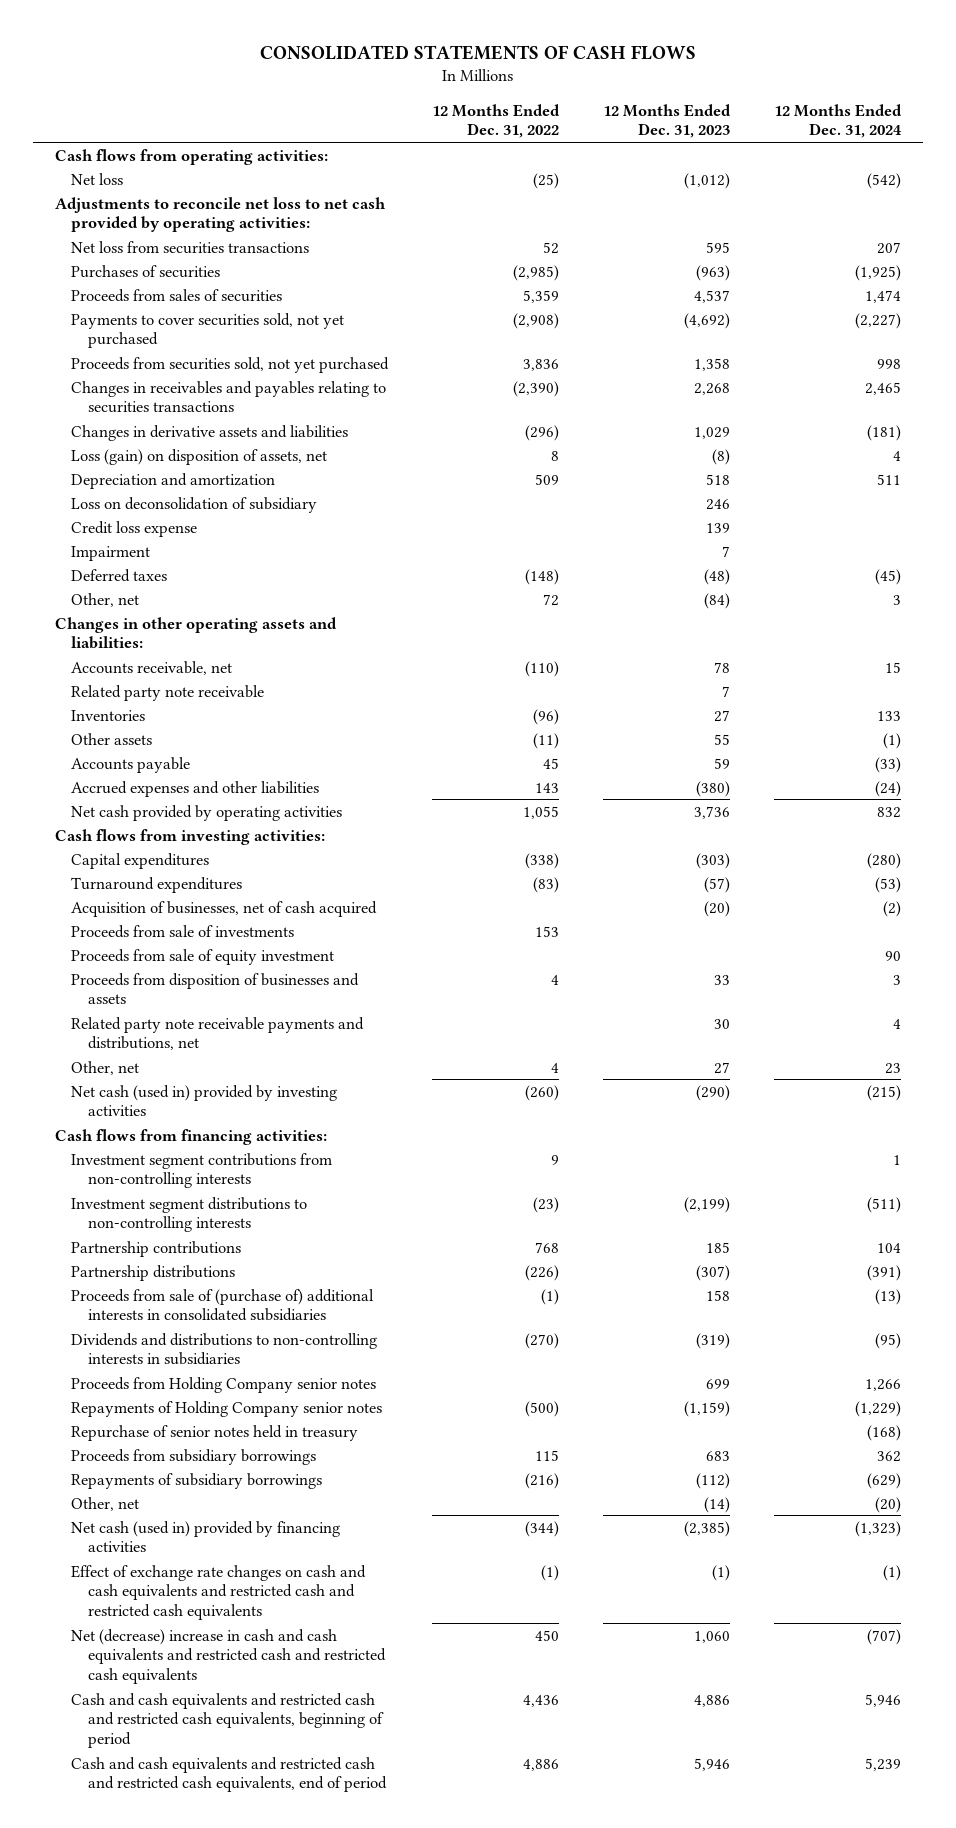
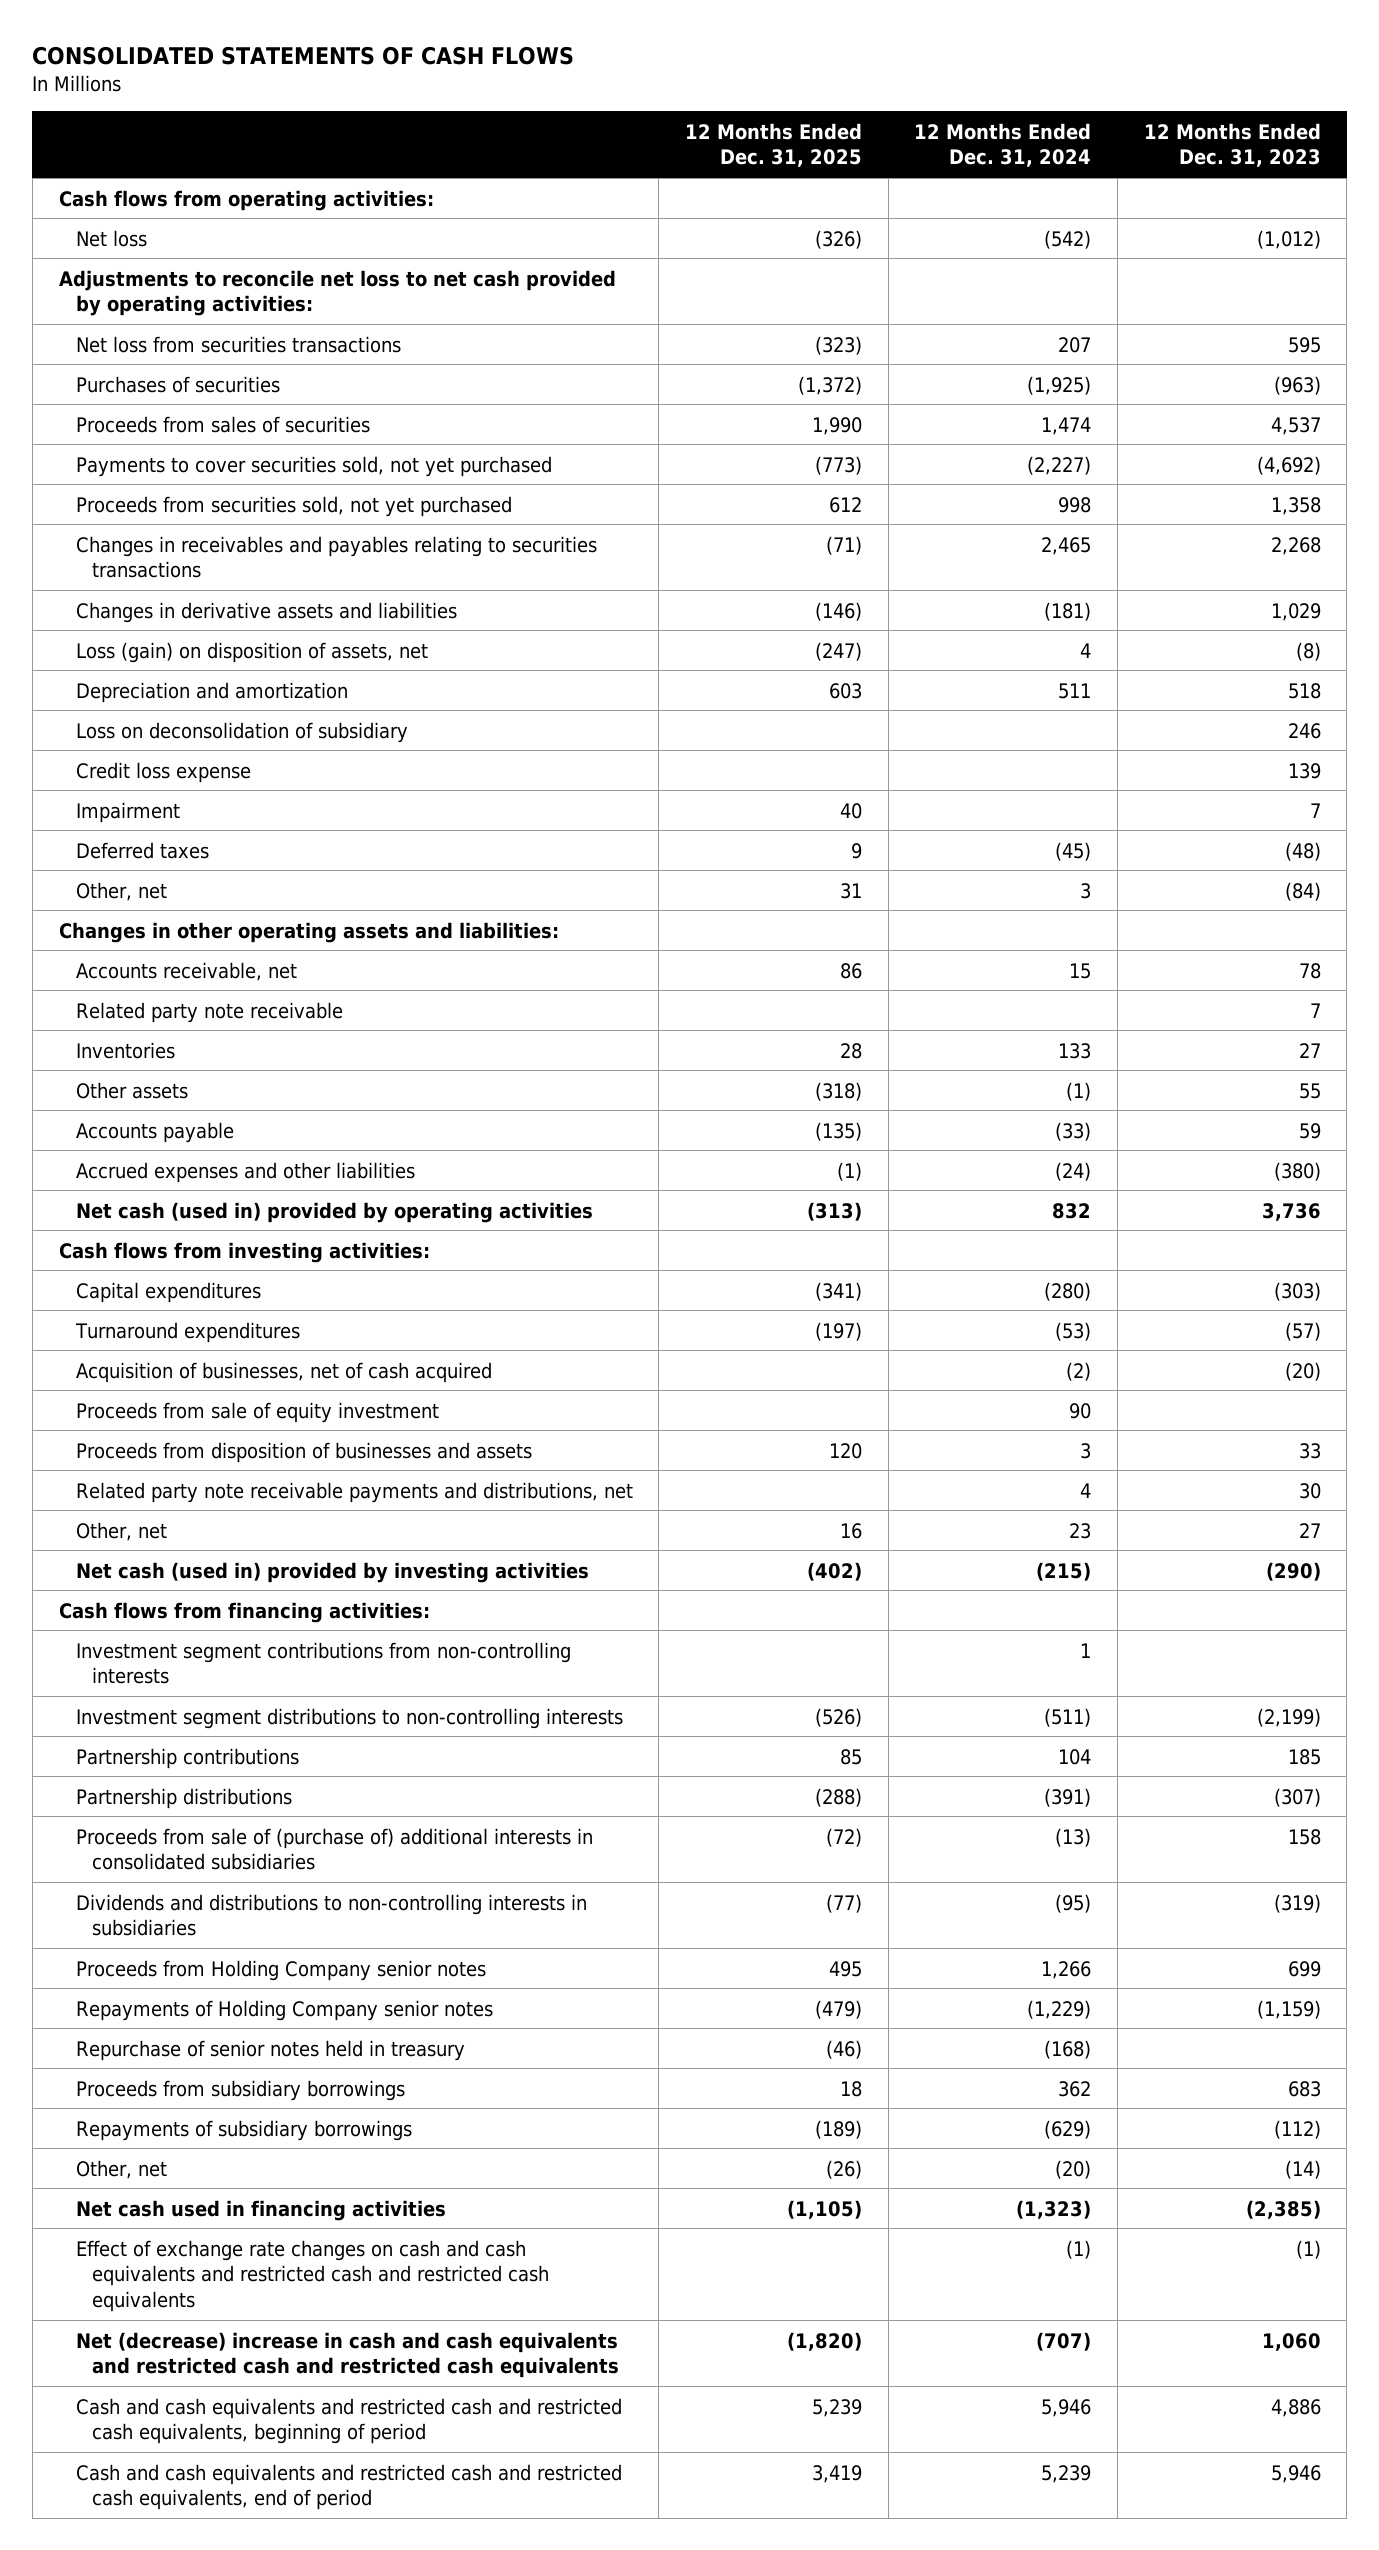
[432,103,561,139] 12 Months Ended Dec. 31, 2022 -> none
none -> [684,122,862,168] 12 Months Ended Dec. 31, 2025
[71,804,343,821] Net cash provided by operating activities -> [75,1201,593,1223] Net cash (used in) provided by operating activities
[71,924,295,938] Proceeds from sale of investments -> none
[71,1520,341,1553] Net cash (used in) provided by financing activities -> [75,2199,446,2221] Net cash used in financing activities

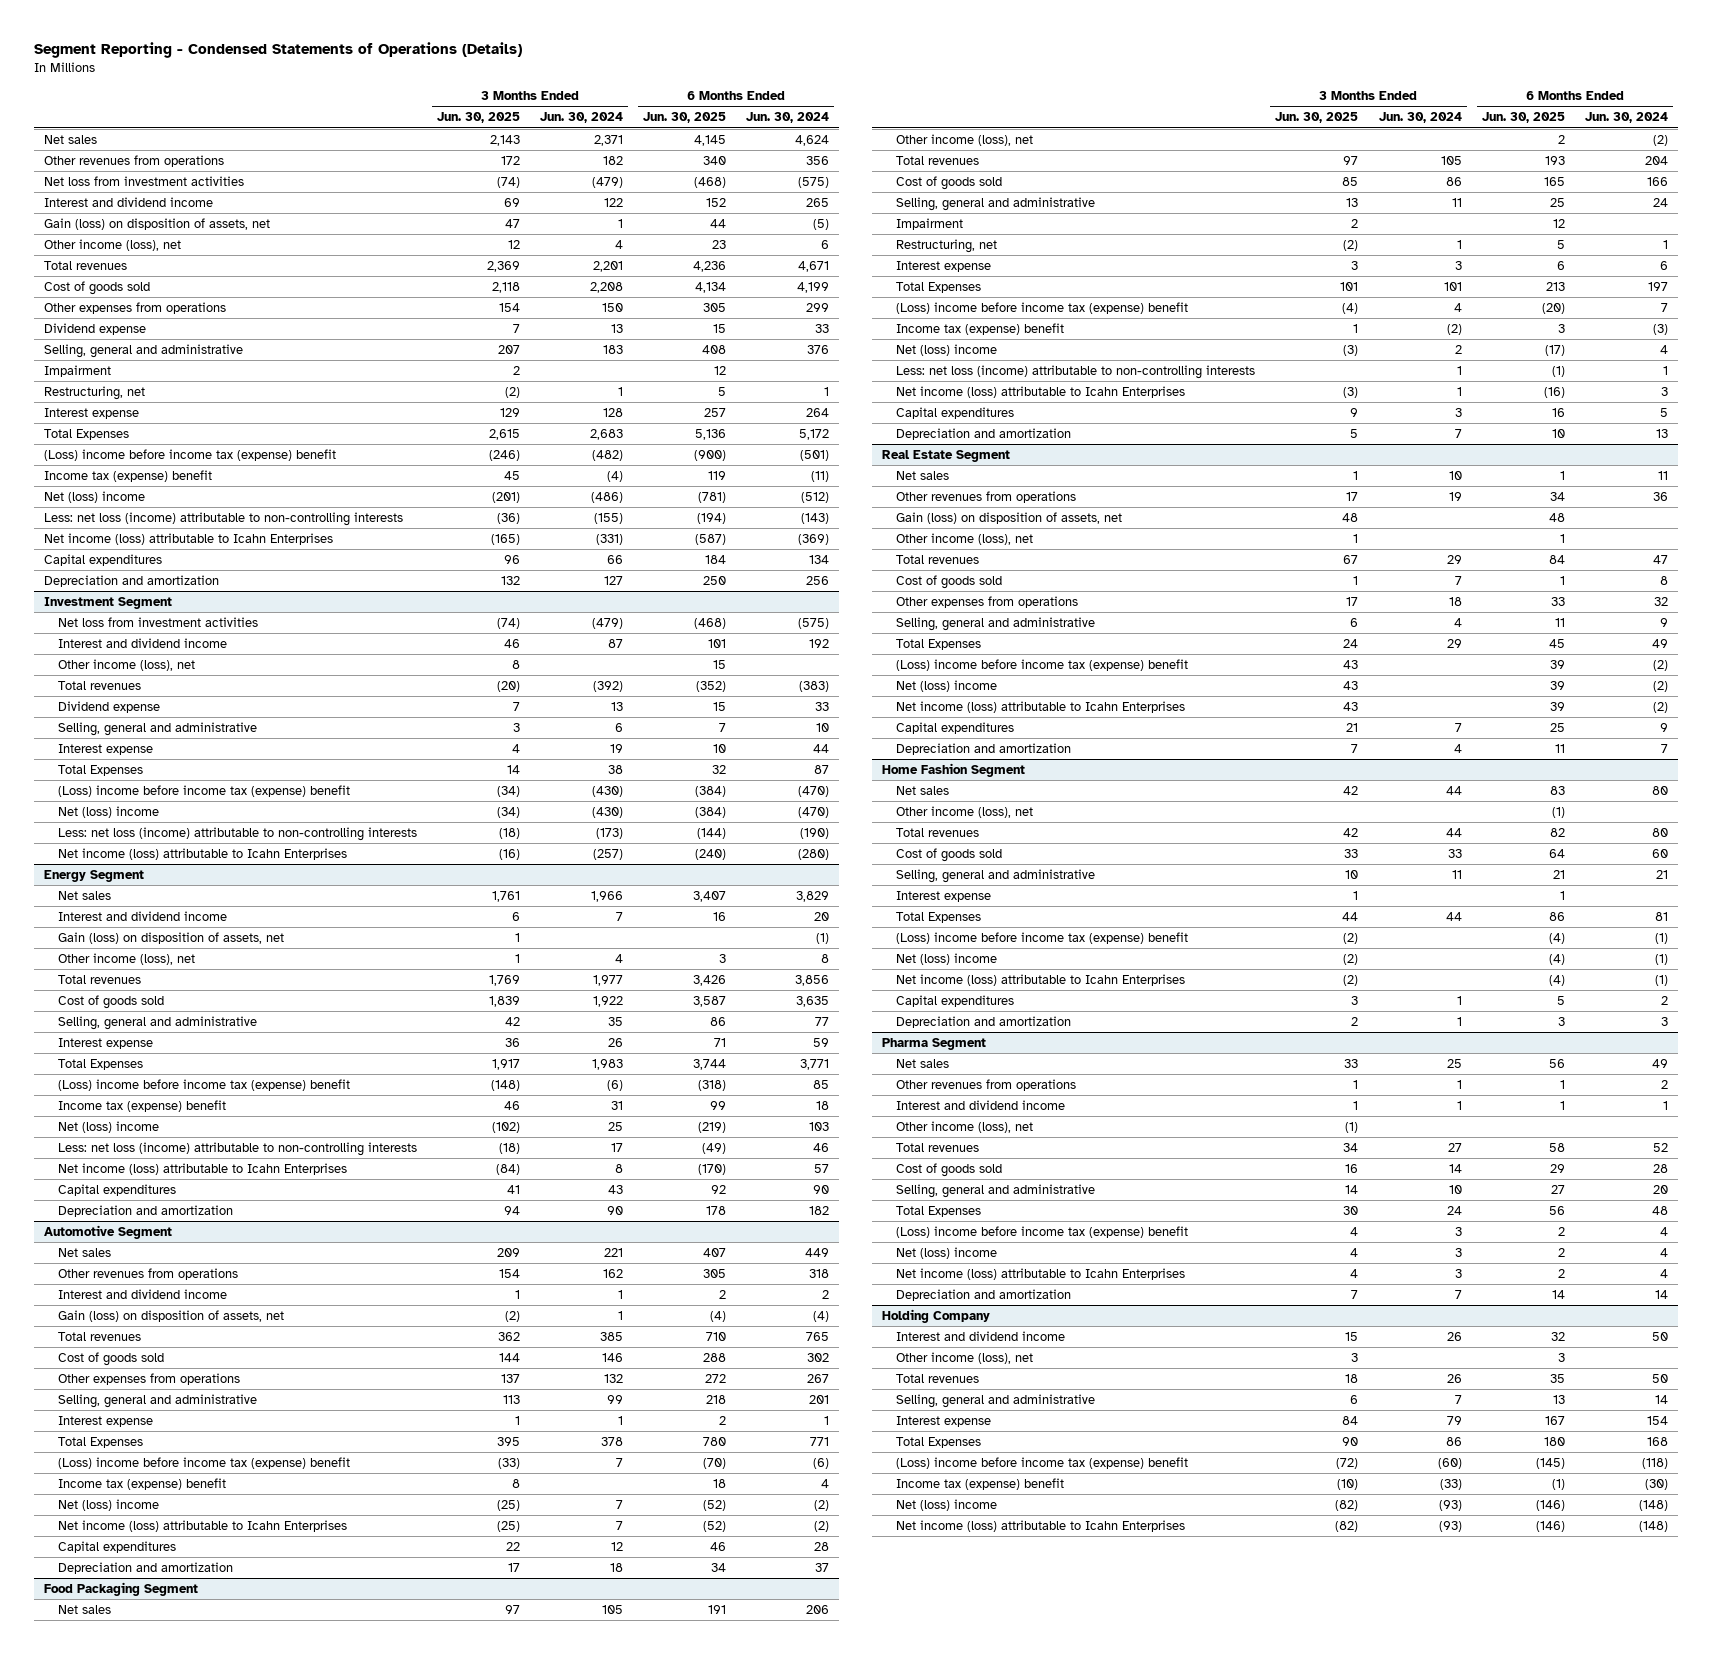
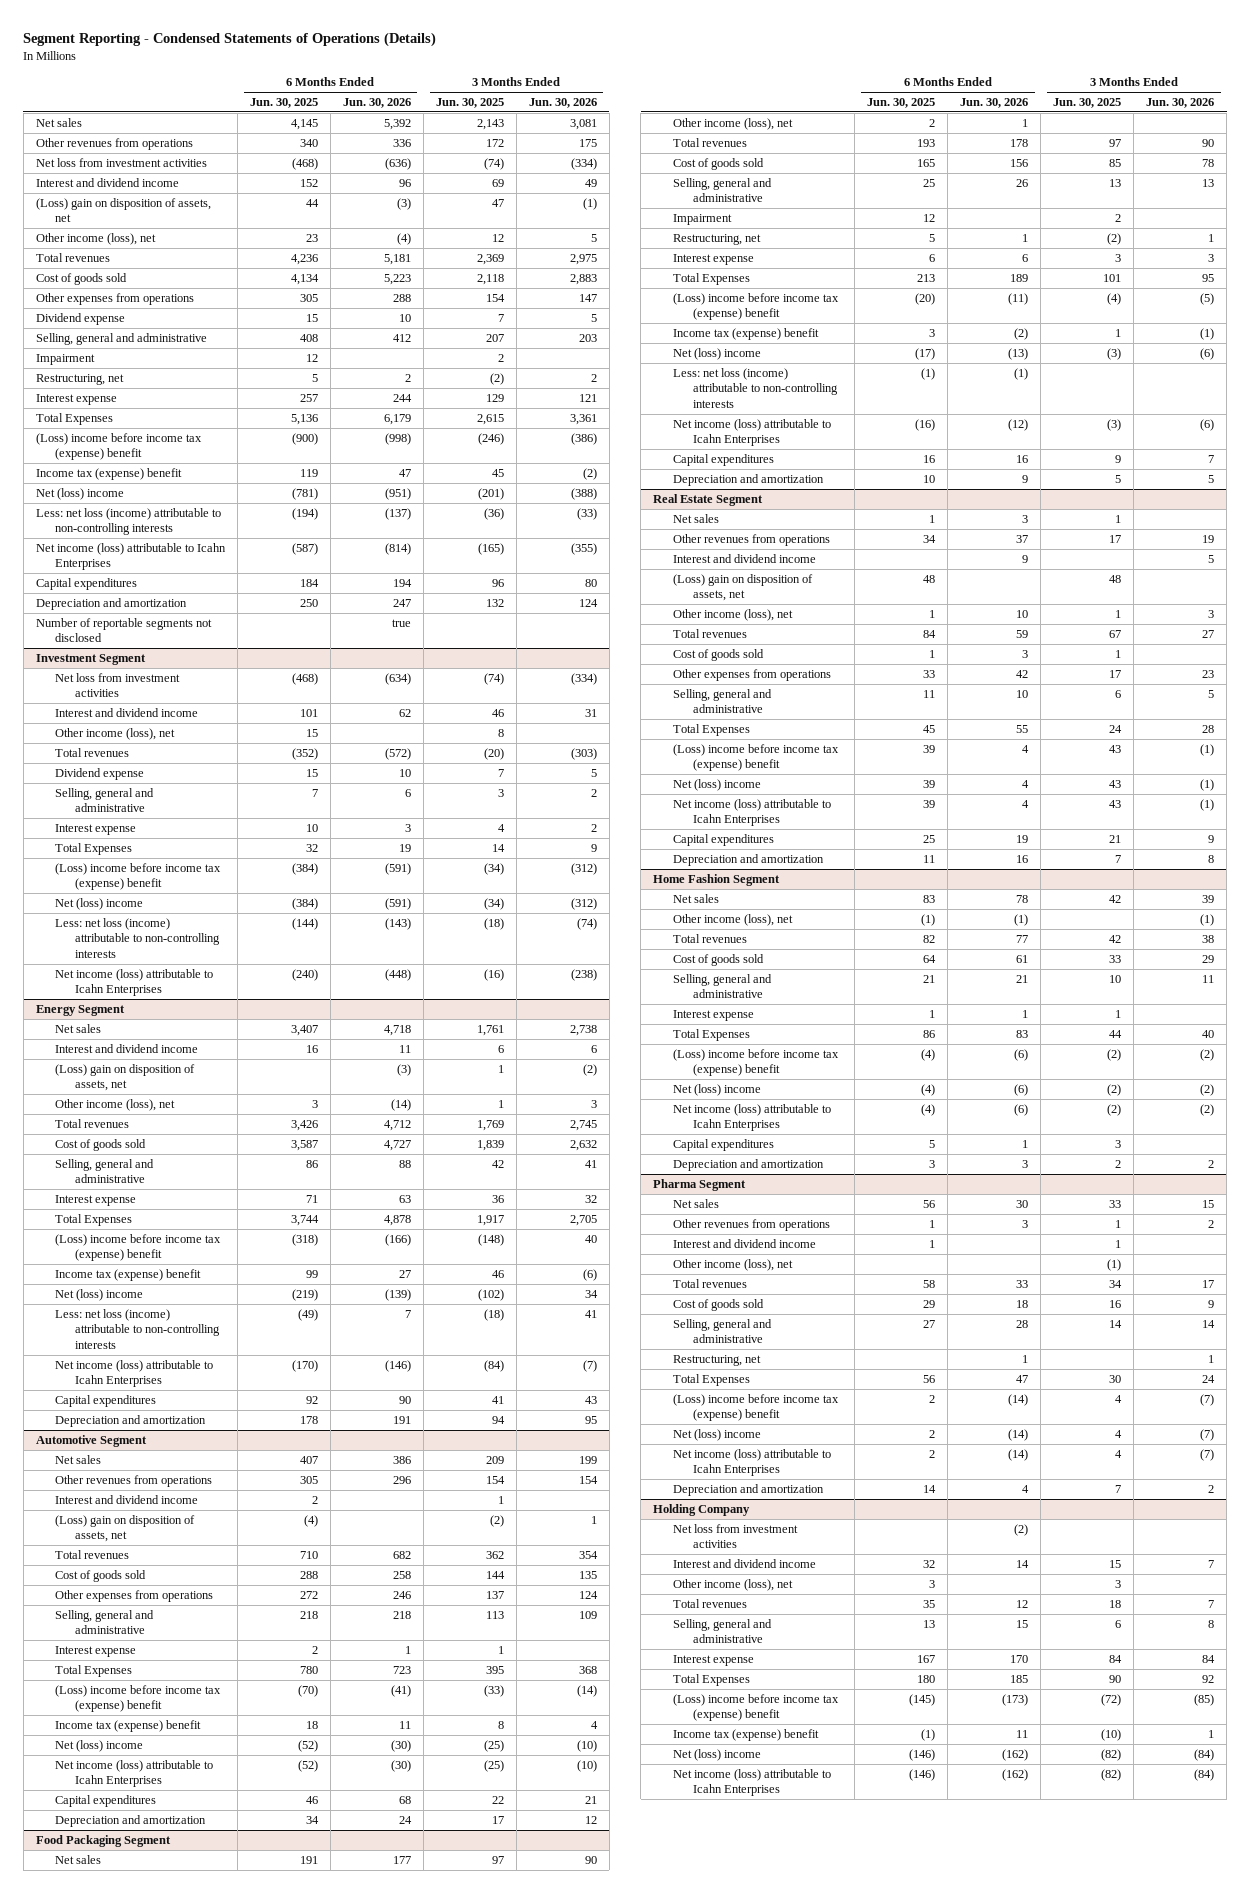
[540,112,624,124] Jun. 30, 2024 -> none
[746,112,830,124] Jun. 30, 2024 -> none
none -> [342,98,411,109] Jun. 30, 2026
none -> [528,98,597,109] Jun. 30, 2026
[43,218,270,231] Gain (loss) on disposition of assets, net -> [35,198,211,223] (Loss) gain on disposition of assets, net
none -> [35,618,212,643] Number of reportable segments not disclosed
[57,932,284,945] Gain (loss) on disposition of assets, net -> [55,1064,196,1092] (Loss) gain on disposition of assets, net
[57,1310,284,1323] Gain (loss) on disposition of assets, net -> [55,1515,196,1543] (Loss) gain on disposition of assets, net
none -> [672,554,816,564] Interest and dividend income
[896,512,1123,525] Gain (loss) on disposition of assets, net -> [672,574,813,602] (Loss) gain on disposition of assets, net
none -> [672,1355,761,1367] Restructuring, net
none -> [672,1524,798,1549] Net loss from investment activities

